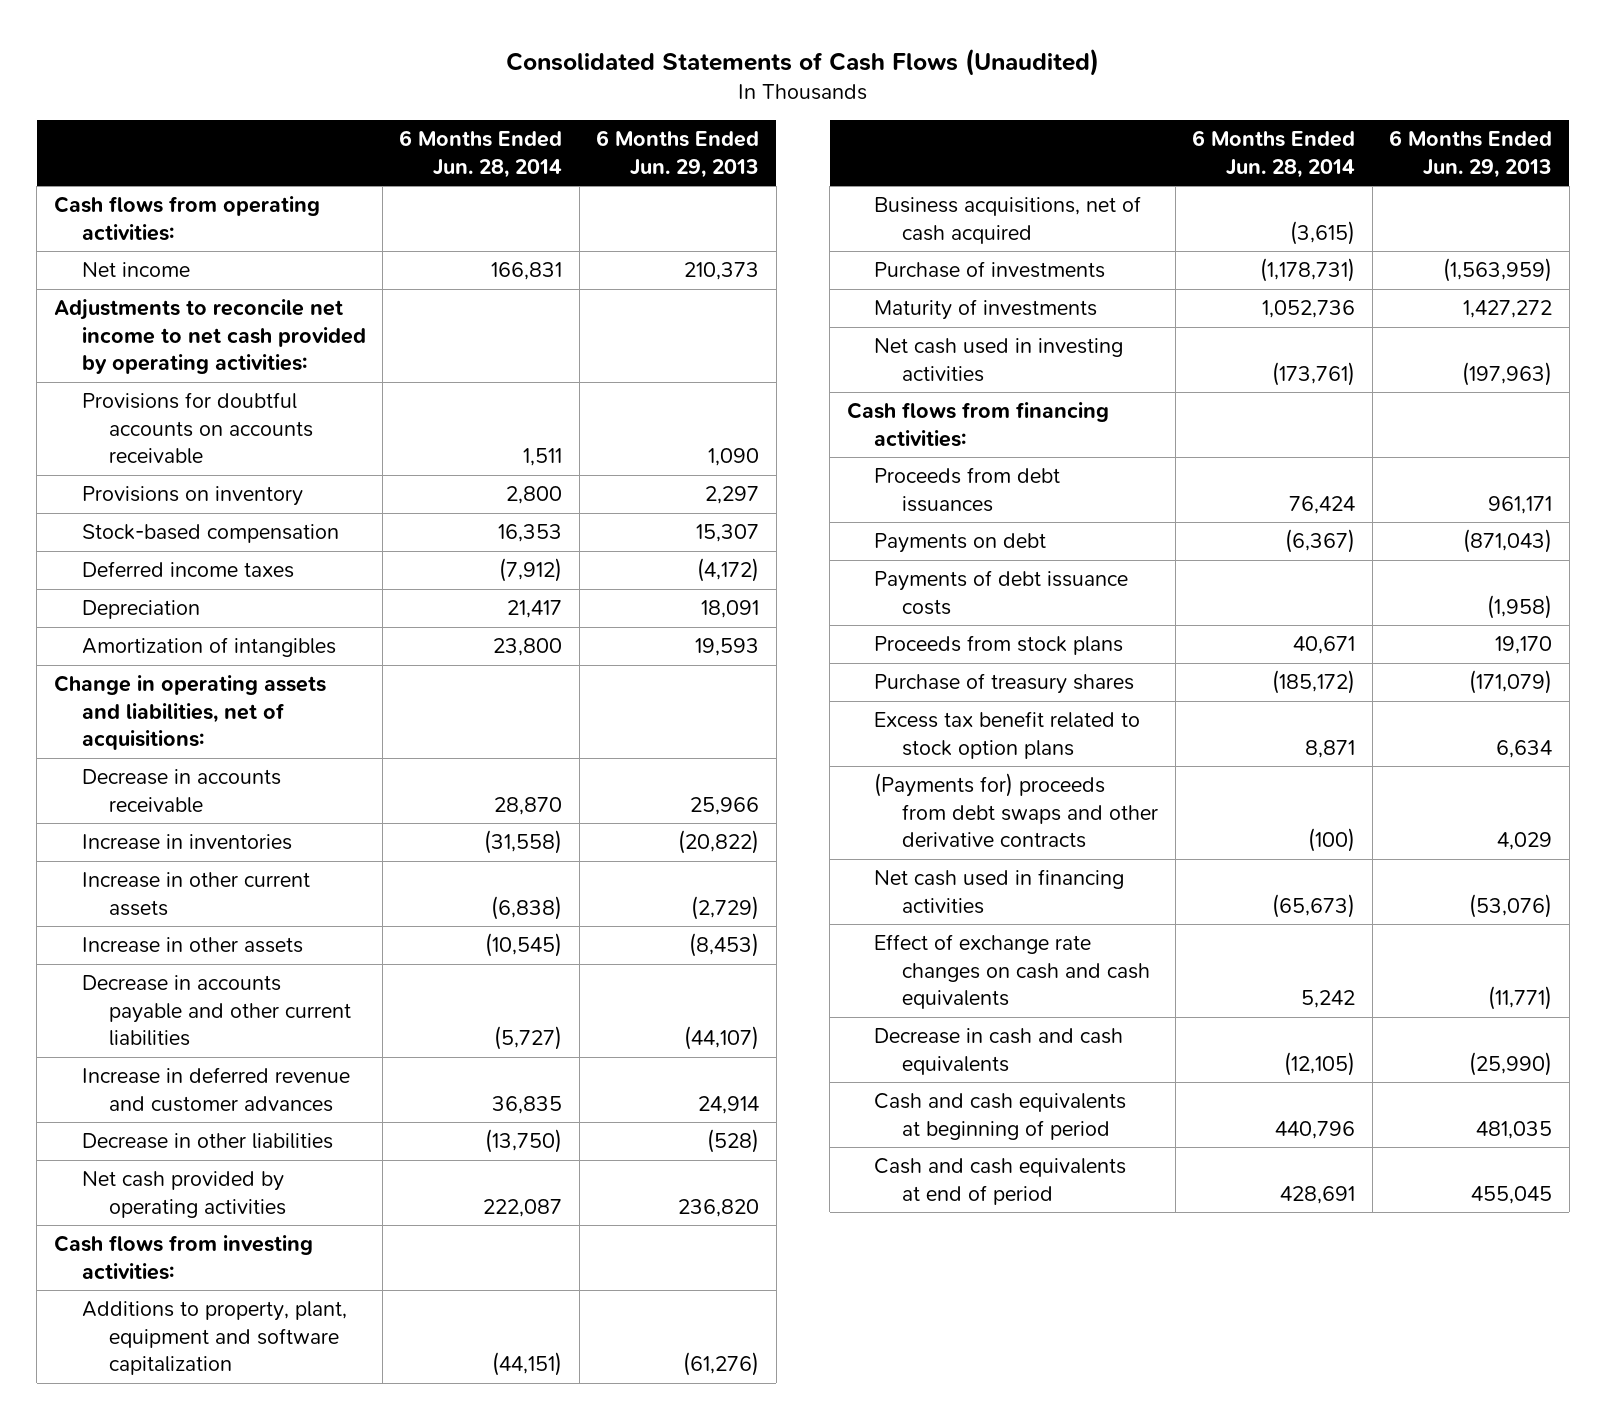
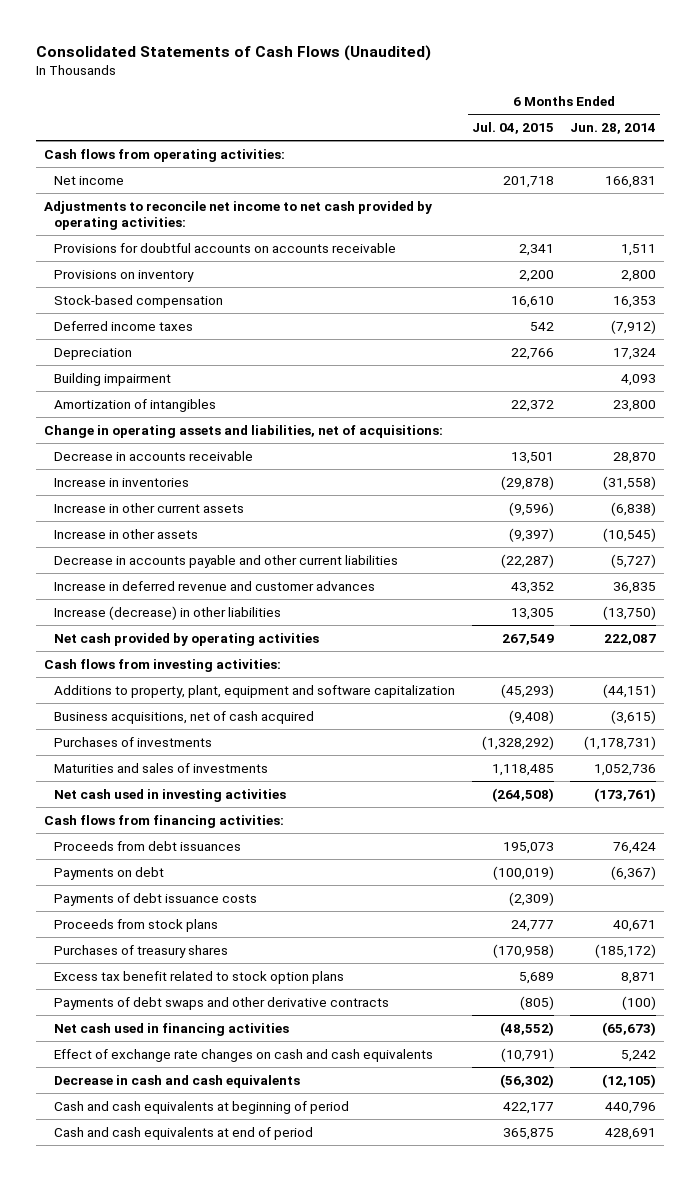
[596,130,760,178] 6 Months Ended Jun. 29, 2013 -> none
none -> [471,122,554,135] Jul. 04, 2015
[507,600,563,619] 21,417 -> [612,347,656,360] 17,324
none -> [54,372,172,386] Building impairment
[81,1133,333,1150] Decrease in other liabilities -> [54,605,282,620] Increase (decrease) in other liabilities
[874,261,1106,279] Purchase of investments -> [54,736,213,747] Purchases of investments
[874,299,1098,321] Maturity of investments -> [54,762,269,773] Maturities and sales of investments
[874,673,1135,695] Purchase of treasury shares -> [54,944,229,958] Purchases of treasury shares
[874,773,1159,849] (Payments for) proceeds from debt swaps and other derivative contracts -> [54,996,390,1010] Payments of debt swaps and other derivative contracts

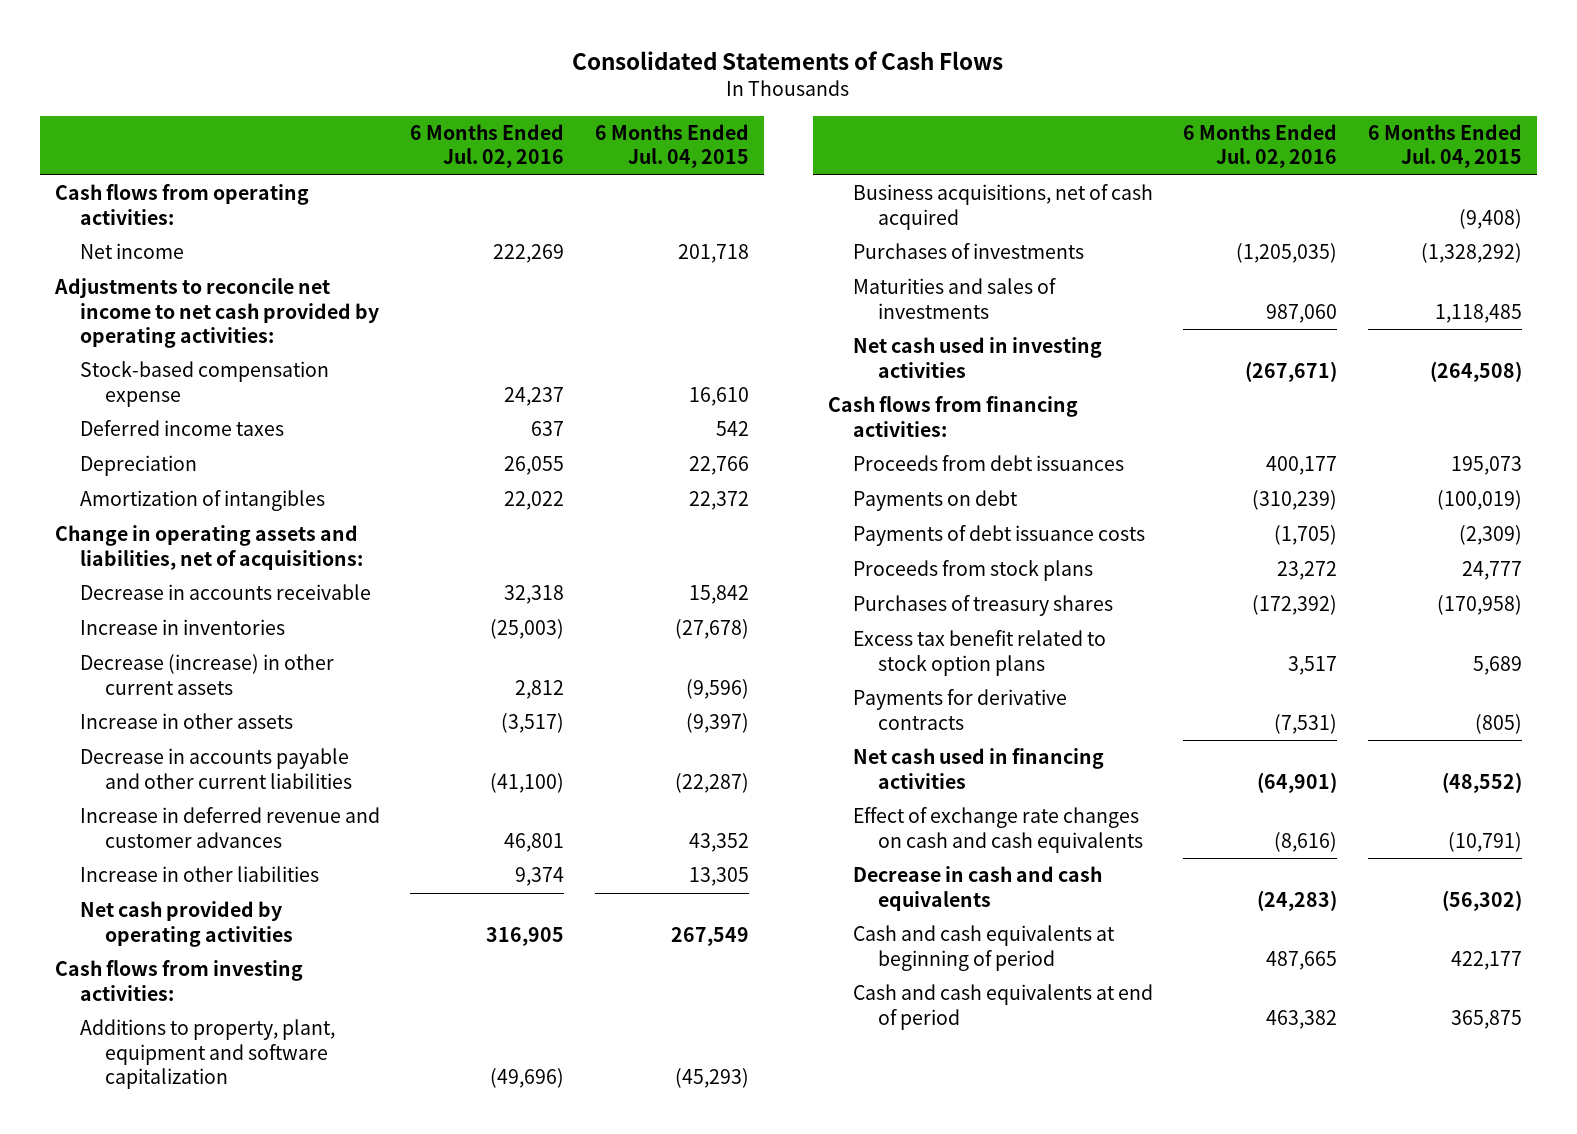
[35,44,431,61] Consolidated Statements of Cash Flows (Unaudited) -> [572,50,1004,70] Consolidated Statements of Cash Flows
[569,123,656,135] Jun. 28, 2014 -> none
none -> [410,124,565,169] 6 Months Ended Jul. 02, 2016
[54,242,397,253] Provisions for doubtful accounts on accounts receivable -> none
[54,269,195,282] Provisions on inventory -> none
[54,294,224,308] Stock-based compensation -> [79,361,329,407] Stock-based compensation expense
[54,372,172,386] Building impairment -> none
[510,451,554,464] 13,501 -> [688,585,749,605] 15,842
[500,475,554,490] (29,878) -> [674,619,749,640] (27,678)
[54,502,245,513] Increase in other current assets -> [79,654,334,695] Decrease (increase) in other current assets
[54,605,282,620] Increase (decrease) in other liabilities -> [79,866,319,883] Increase in other liabilities
[54,996,390,1010] Payments of debt swaps and other derivative contracts -> [852,689,1067,730] Payments for derivative contracts

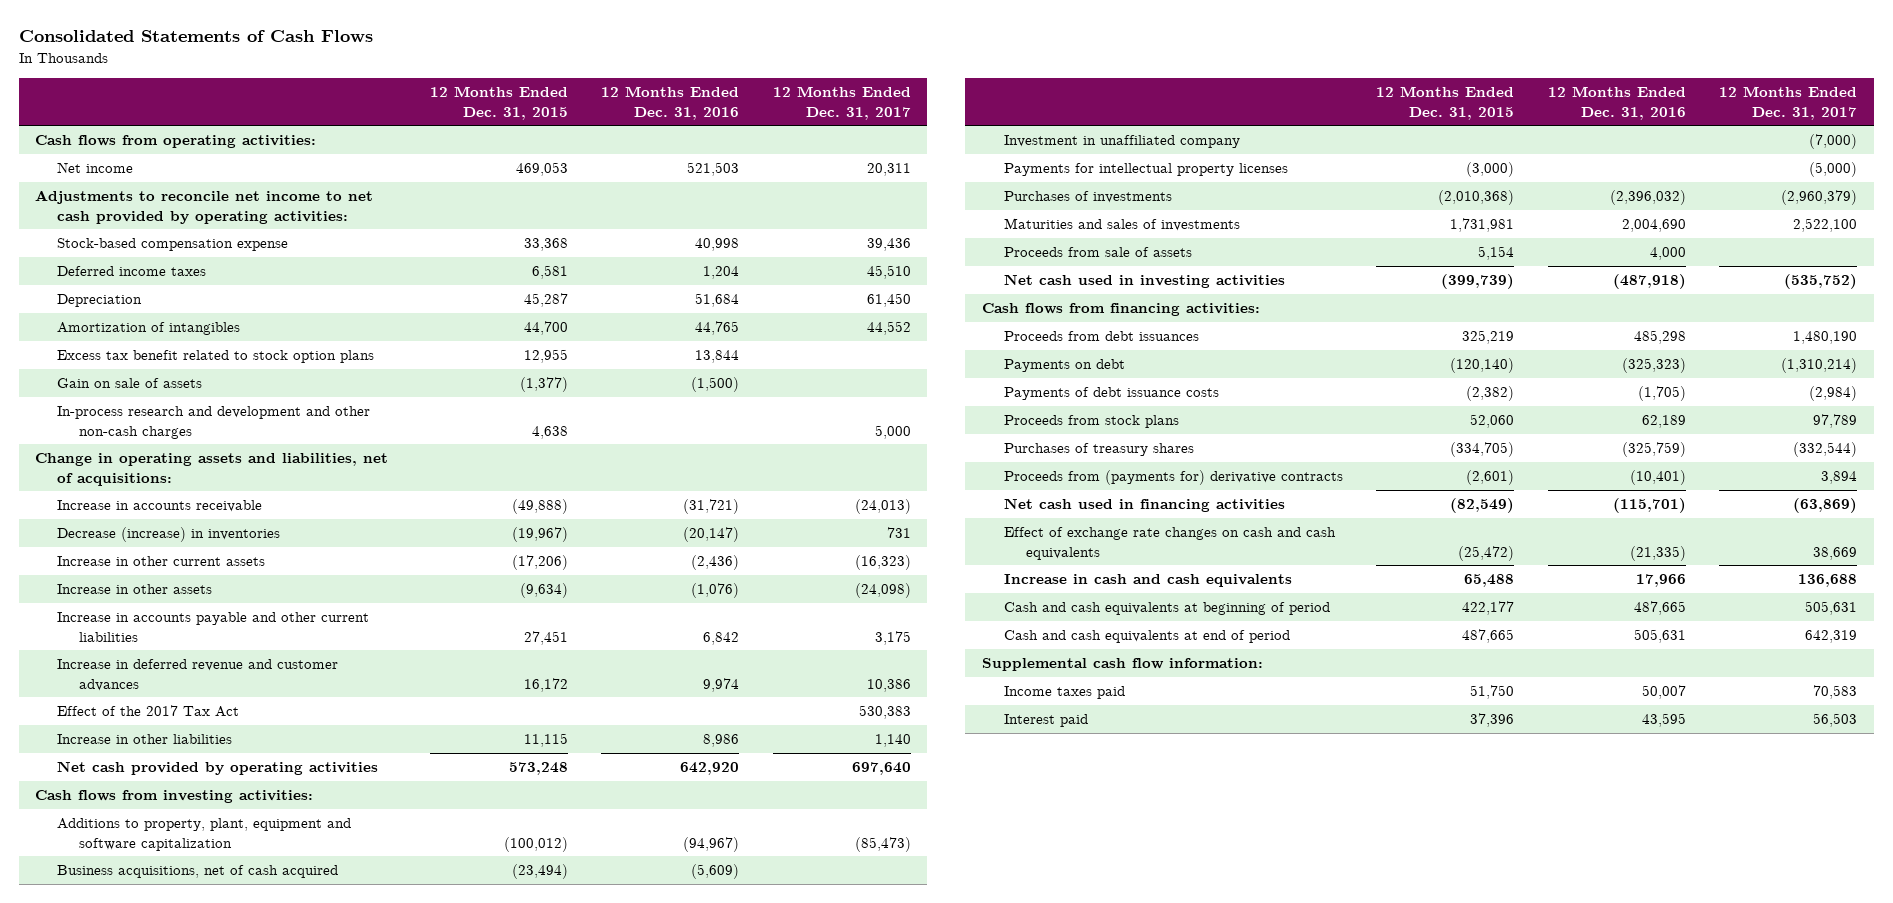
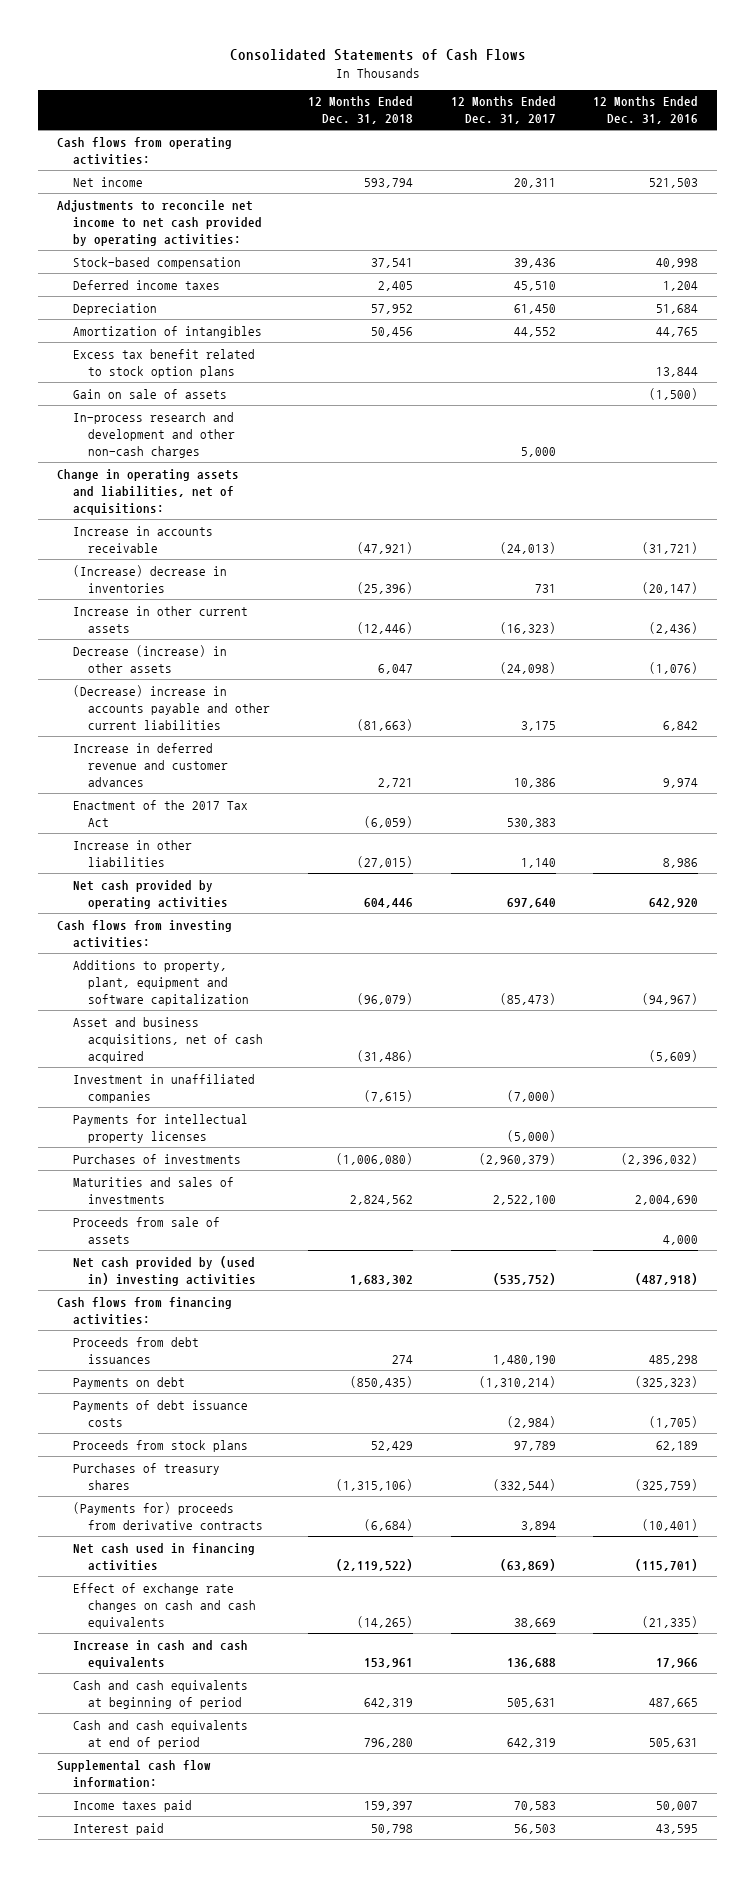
[429,86,568,120] 12 Months Ended Dec. 31, 2015 -> none
none -> [307,96,413,125] 12 Months Ended Dec. 31, 2018
[57,238,289,252] Stock-based compensation expense -> [72,256,241,269] Stock-based compensation
[57,527,281,543] Decrease (increase) in inventories -> [72,564,227,593] (Increase) decrease in inventories
[57,584,213,595] Increase in other assets -> [72,644,227,673] Decrease (increase) in other assets
[57,612,370,642] Increase in accounts payable and other current liabilities -> [72,684,270,730] (Decrease) increase in accounts payable and other current liabilities
[57,705,240,718] Effect of the 2017 Tax Act -> [72,799,248,827] Enactment of the 2017 Tax Act
[57,865,339,879] Business acquisitions, net of cash acquired -> [72,1016,263,1063] Asset and business acquisitions, net of cash acquired
[1004,135,1241,149] Investment in unaffiliated company -> [72,1073,255,1103] Investment in unaffiliated companies
[1004,274,1286,289] Net cash used in investing activities -> [72,1255,256,1286] Net cash provided by (used in) investing activities
[1004,470,1344,486] Proceeds from (payments for) derivative contracts -> [72,1501,263,1530] (Payments for) proceeds from derivative contracts

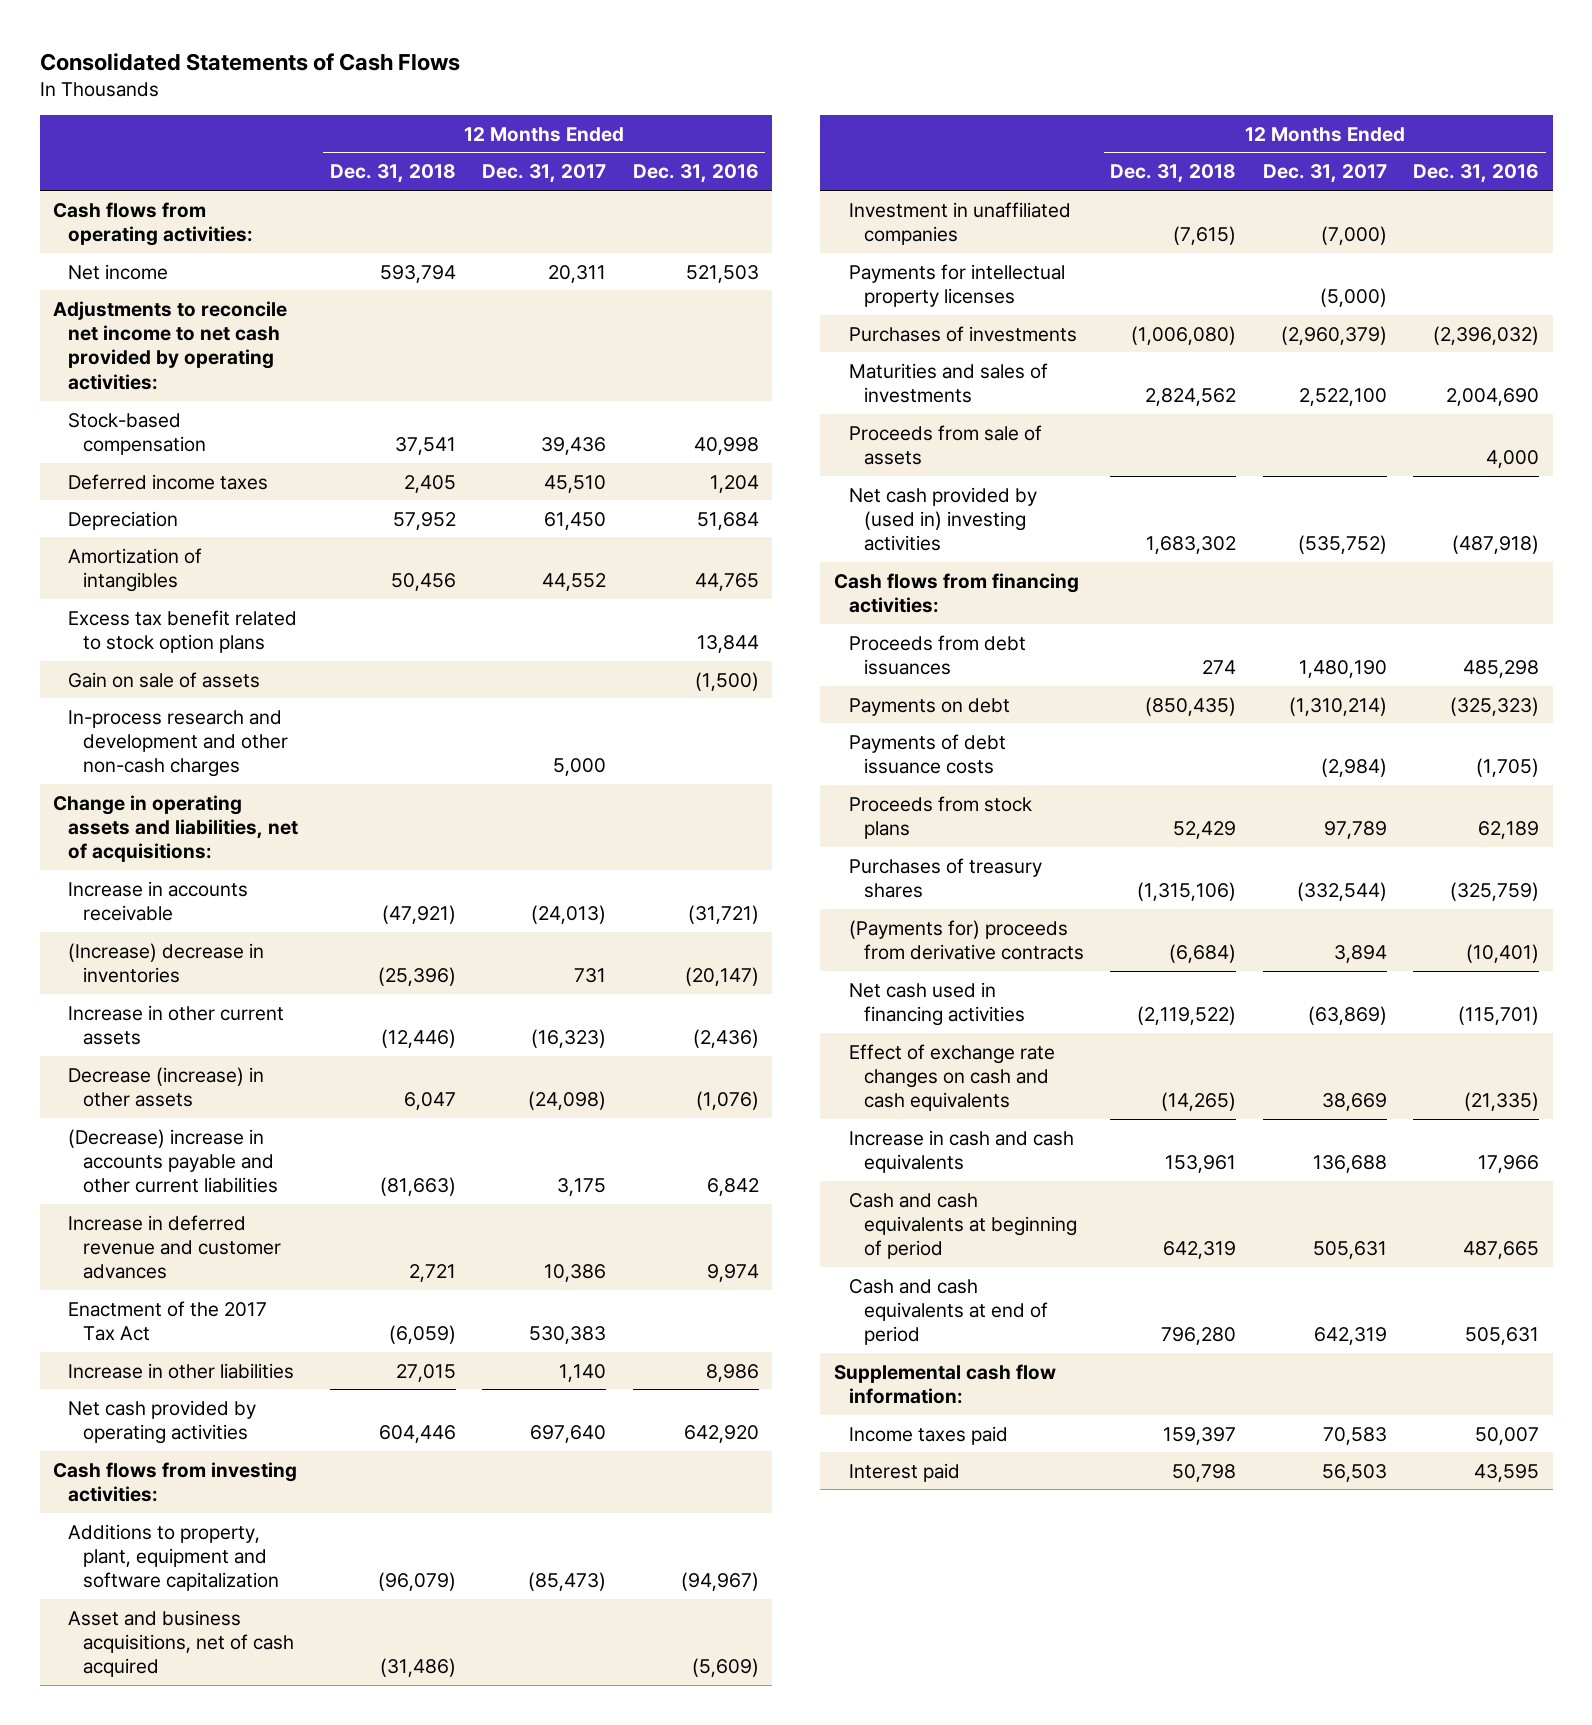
[356,855,413,868] (27,015) -> [395,1363,456,1382] 27,015

